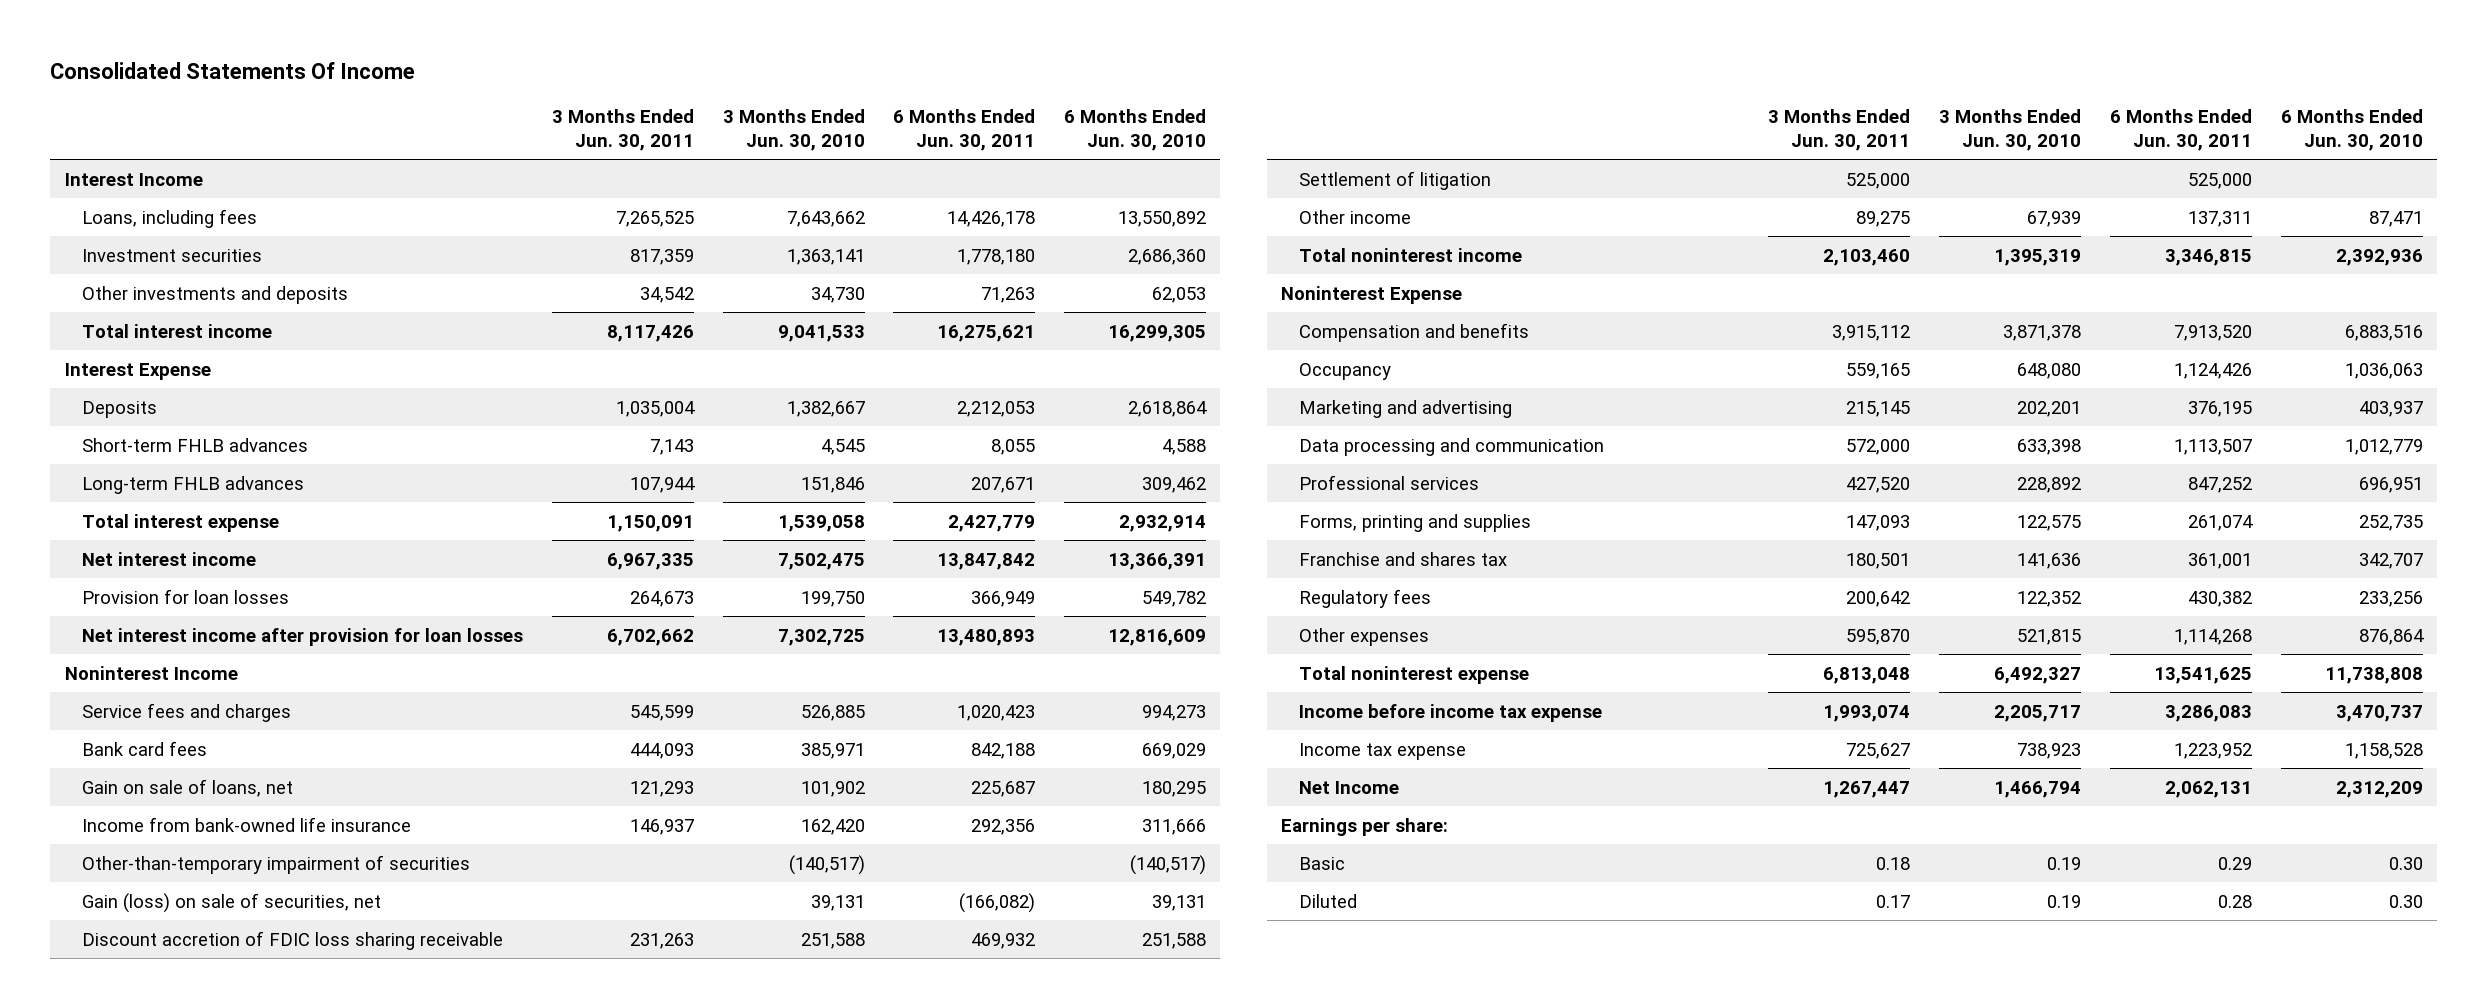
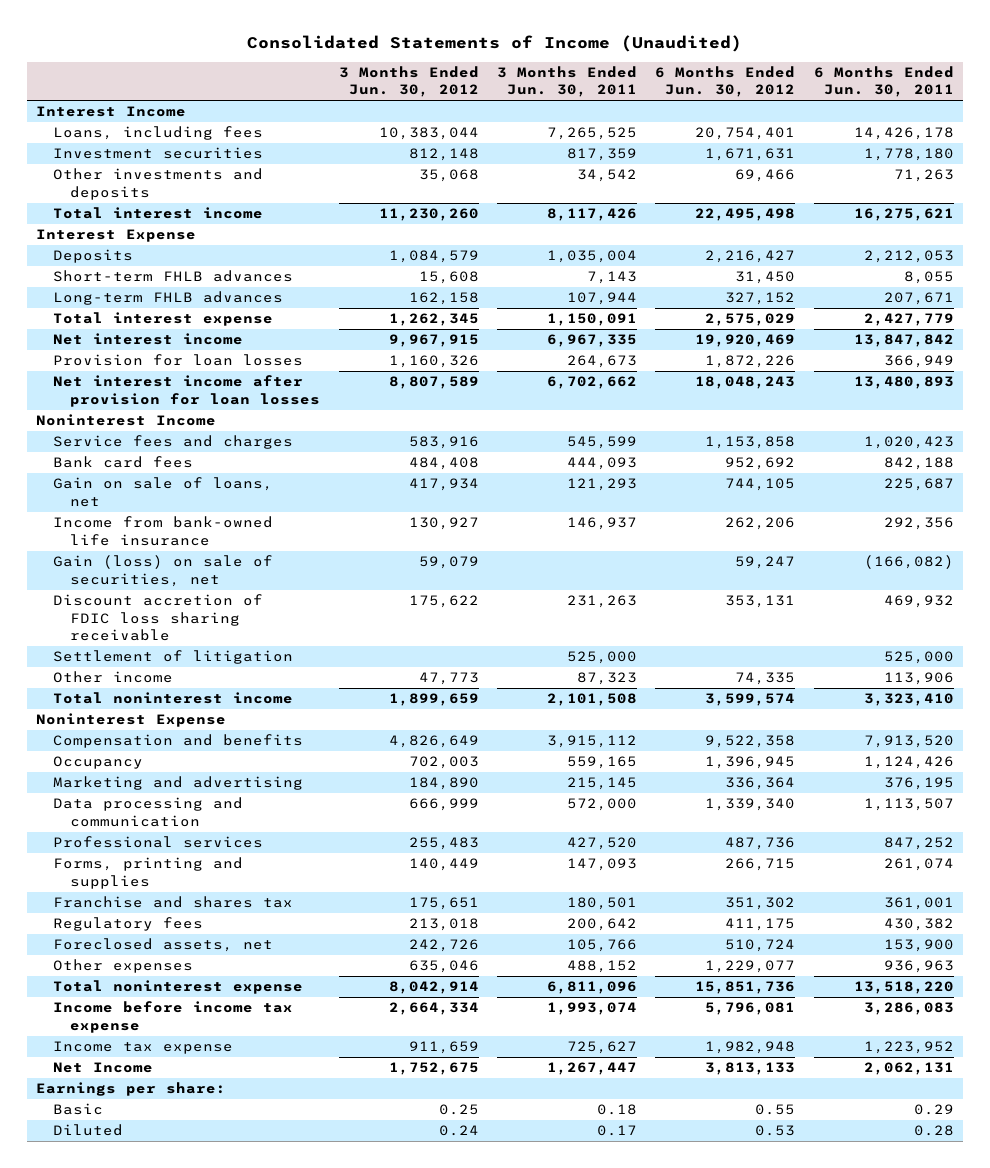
[50,62,416,80] Consolidated Statements Of Income -> [246,34,742,52] Consolidated Statements of Income (Unaudited)
[722,109,865,151] 3 Months Ended Jun. 30, 2010 -> none
[1064,109,1207,151] 6 Months Ended Jun. 30, 2010 -> none
none -> [338,65,479,98] 3 Months Ended Jun. 30, 2012
none -> [655,65,796,98] 6 Months Ended Jun. 30, 2012
[81,854,470,874] Other-than-temporary impairment of securities -> none
[1856,210,1911,227] 89,275 -> [576,672,637,686] 87,323
[2187,210,2252,227] 137,311 -> [883,672,954,686] 113,906
[1823,248,1911,266] 2,103,460 -> [546,693,637,707] 2,101,508
[2164,248,2252,266] 3,346,815 -> [863,693,954,707] 3,323,410
none -> [53,938,274,953] Foreclosed assets, net
[1846,628,1911,645] 595,870 -> [566,960,637,974] 488,152
[2173,628,2252,645] 1,114,268 -> [883,960,954,974] 936,963
[1823,666,1911,684] 6,813,048 -> [546,981,637,995] 6,811,096
[2153,666,2252,684] 13,541,625 -> [853,981,954,995] 13,518,220

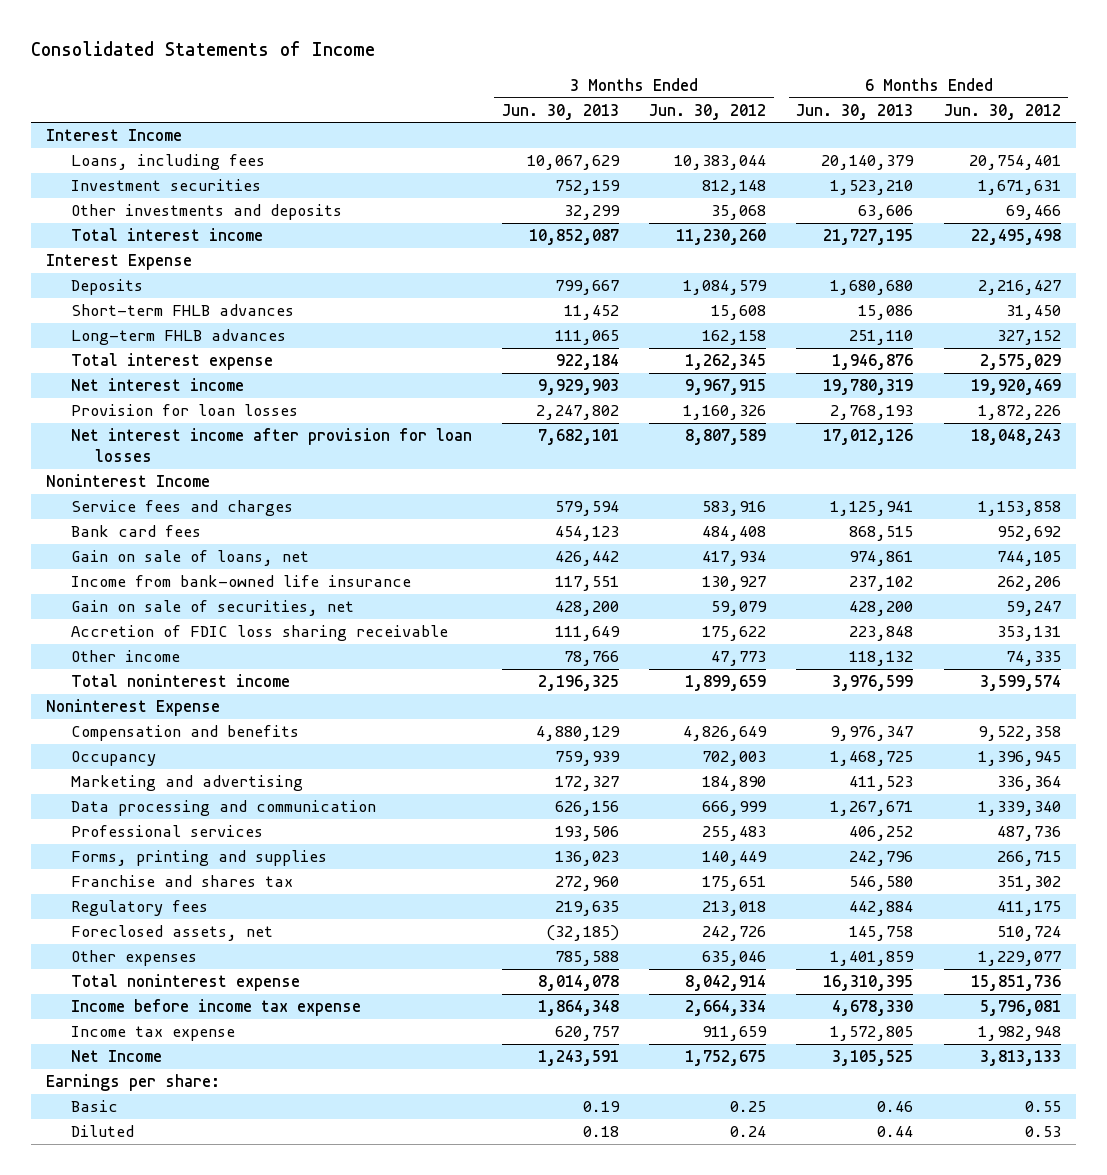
[246,34,742,52] Consolidated Statements of Income (Unaudited) -> [30,41,375,57] Consolidated Statements of Income
[496,65,637,98] 3 Months Ended Jun. 30, 2011 -> none
[813,65,954,98] 6 Months Ended Jun. 30, 2011 -> none
none -> [501,103,619,120] Jun. 30, 2013
none -> [796,103,914,120] Jun. 30, 2013
[53,650,294,665] Settlement of litigation -> none
[53,555,274,587] Gain (loss) on sale of securities, net -> [70,600,354,617] Gain on sale of securities, net
[53,594,264,642] Discount accretion of FDIC loss sharing receivable -> [70,625,448,642] Accretion of FDIC loss sharing receivable

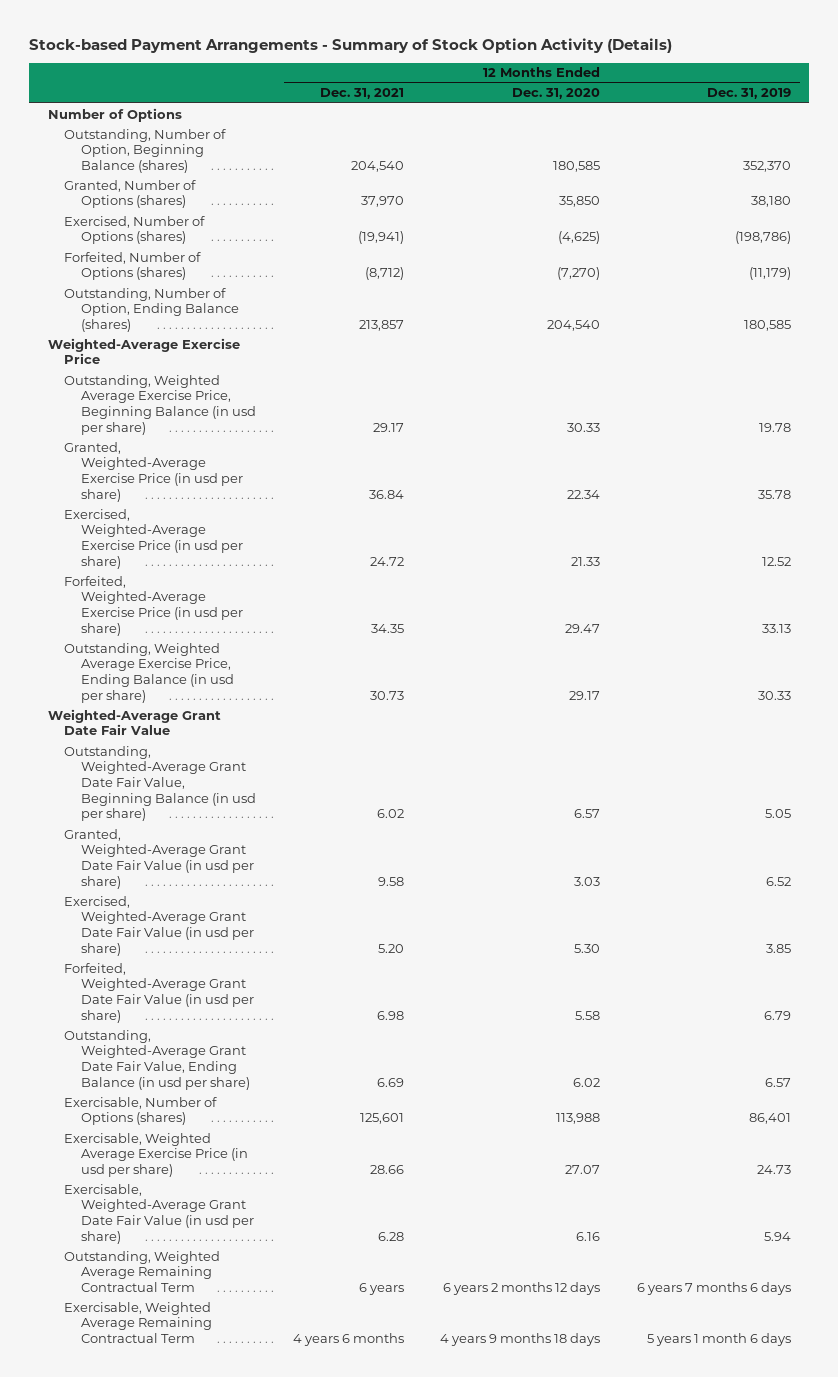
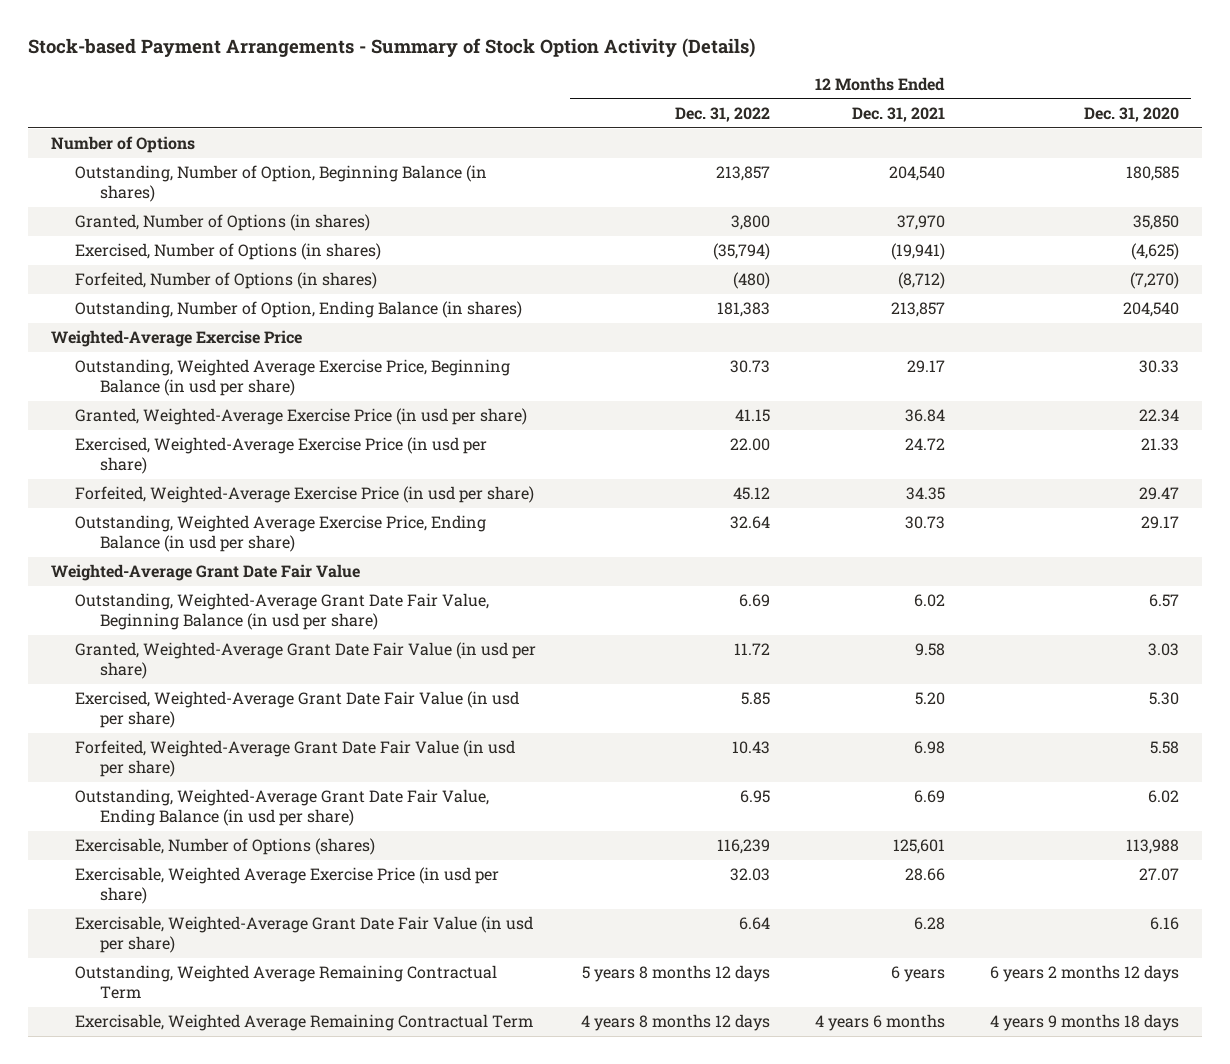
[706,88,791,100] Dec. 31, 2019 -> none
none -> [675,106,771,122] Dec. 31, 2022
[64,128,227,173] Outstanding, Number of Option, Beginning Balance (shares) -> [75,165,488,203] Outstanding, Number of Option, Beginning Balance (in shares)
[64,179,197,209] Granted, Number of Options (shares) -> [75,214,371,232] Granted, Number of Options (in shares)
[64,215,206,245] Exercised, Number of Options (shares) -> [75,243,382,261] Exercised, Number of Options (in shares)
[64,251,202,281] Forfeited, Number of Options (shares) -> [75,272,378,290] Forfeited, Number of Options (in shares)
[64,287,240,332] Outstanding, Number of Option, Ending Balance (shares) -> [75,301,523,319] Outstanding, Number of Option, Ending Balance (in shares)

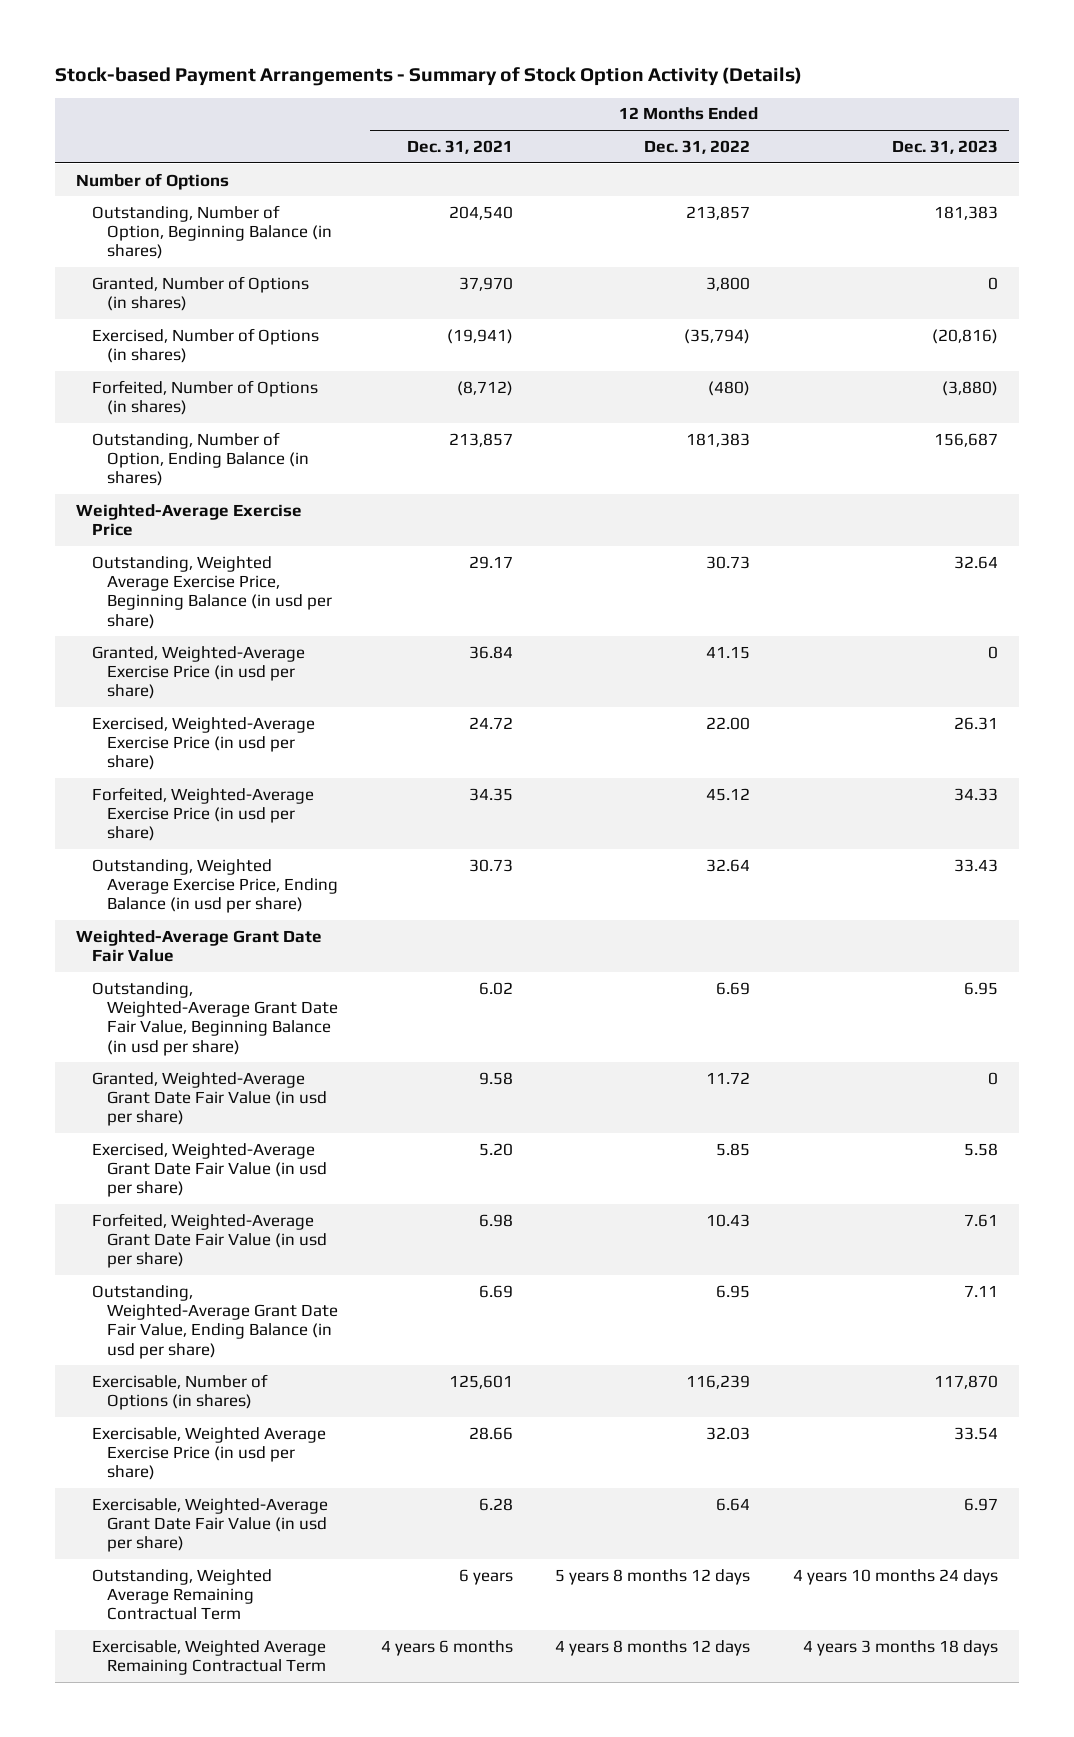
[1084,106,1180,122] Dec. 31, 2020 -> none
none -> [892,139,999,154] Dec. 31, 2023
[75,838,376,856] Exercisable, Number of Options (shares) -> [91,1373,268,1411] Exercisable, Number of Options (in shares)

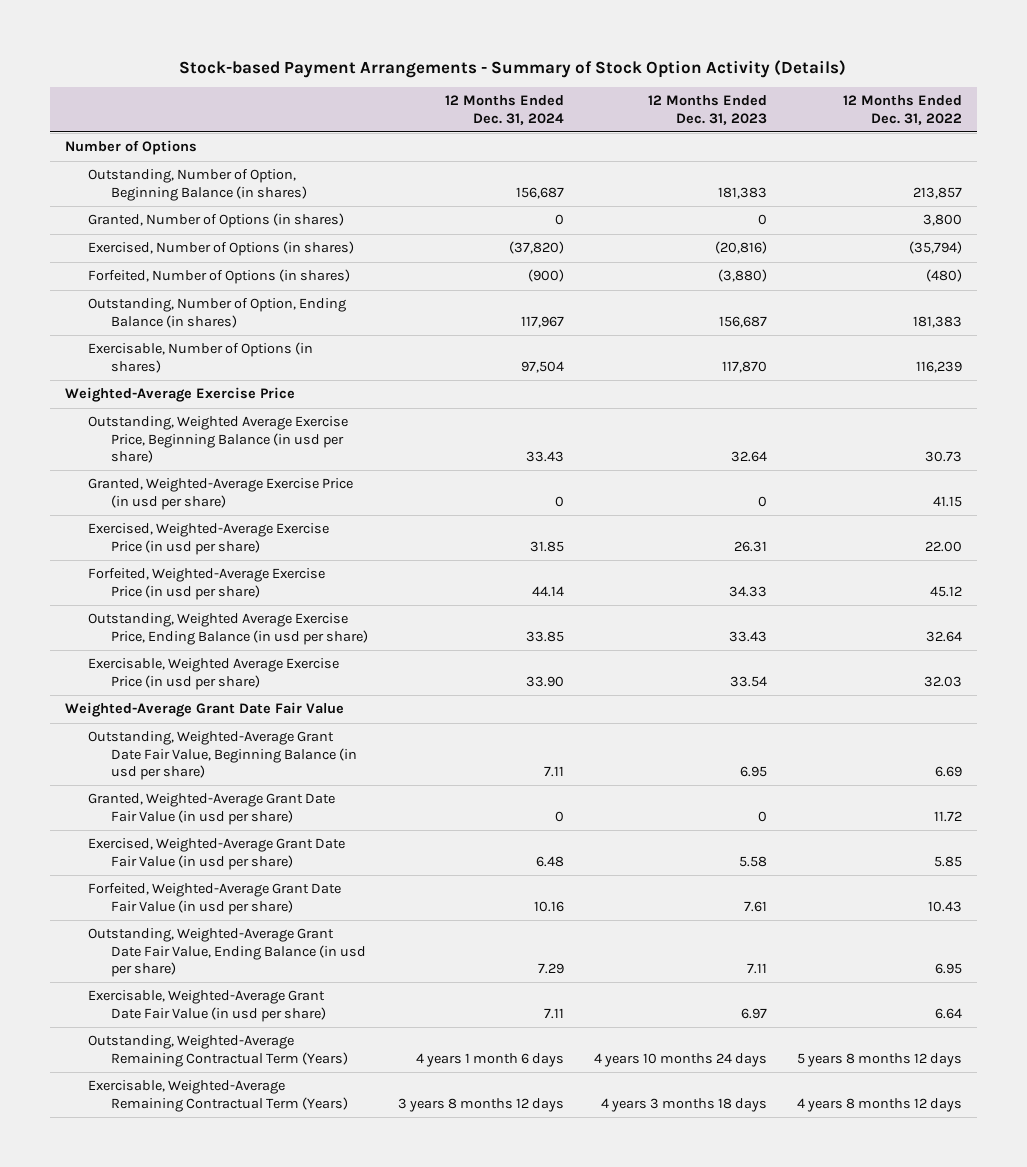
[406,139,513,154] Dec. 31, 2021 -> none
none -> [445,95,565,125] 12 Months Ended Dec. 31, 2024
[91,1373,268,1411] Exercisable, Number of Options (in shares) -> [88,342,314,373] Exercisable, Number of Options (in shares)
[91,1426,326,1481] Exercisable, Weighted Average Exercise Price (in usd per share) -> [88,658,340,690] Exercisable, Weighted Average Exercise Price (in usd per share)
[91,1568,272,1621] Outstanding, Weighted Average Remaining Contractual Term -> [88,1035,349,1067] Outstanding, Weighted-Average Remaining Contractual Term (Years)
[91,1639,326,1676] Exercisable, Weighted Average Remaining Contractual Term -> [88,1080,349,1112] Exercisable, Weighted-Average Remaining Contractual Term (Years)

